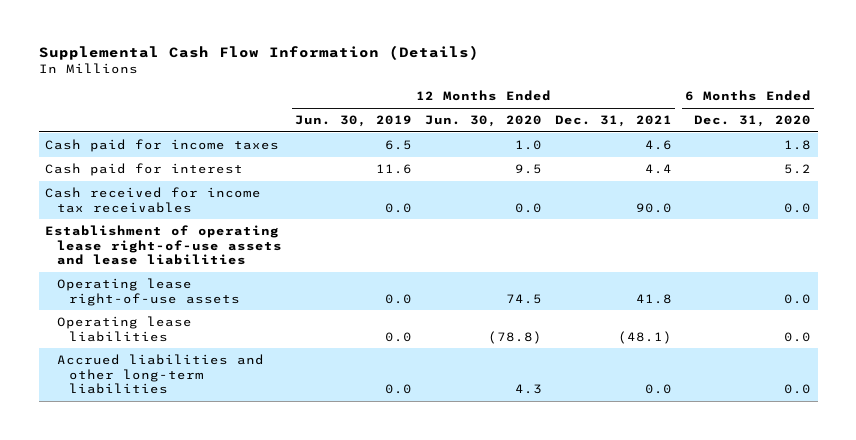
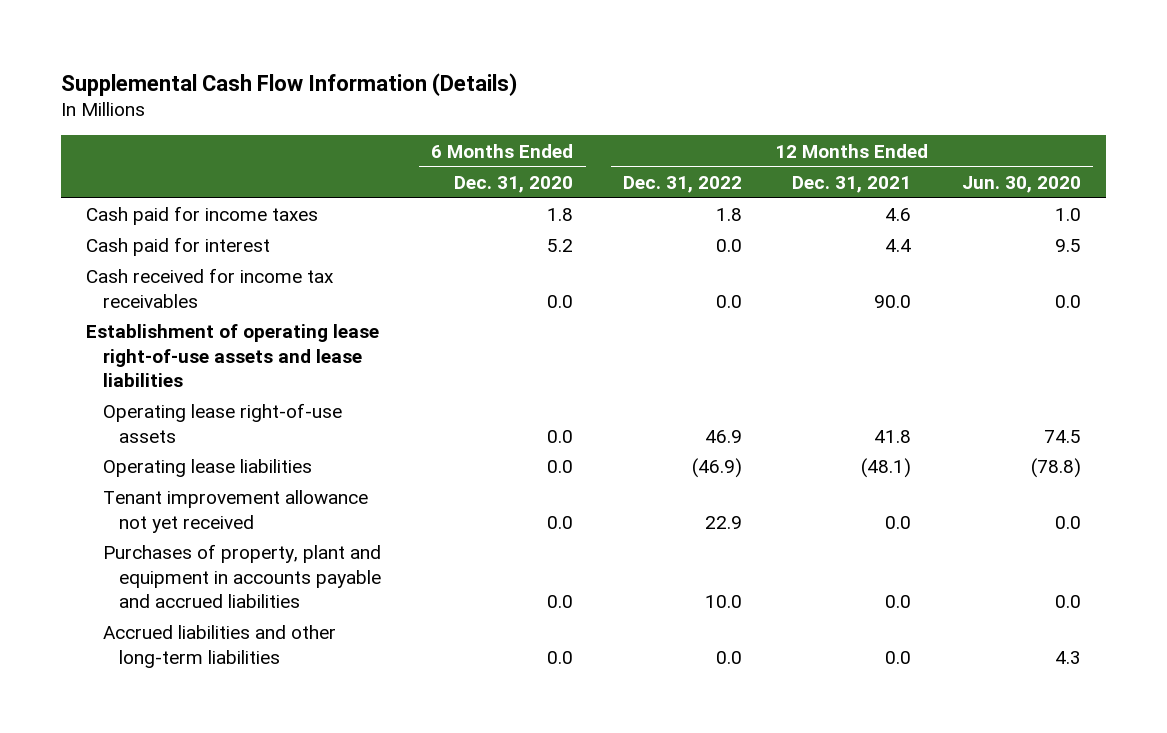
[295,114,413,127] Jun. 30, 2019 -> none
none -> [623,175,743,193] Dec. 31, 2022
none -> [102,490,368,533] Tenant improvement allowance not yet received
none -> [102,544,382,608] Purchases of property, plant and equipment in accounts payable and accrued liabilities

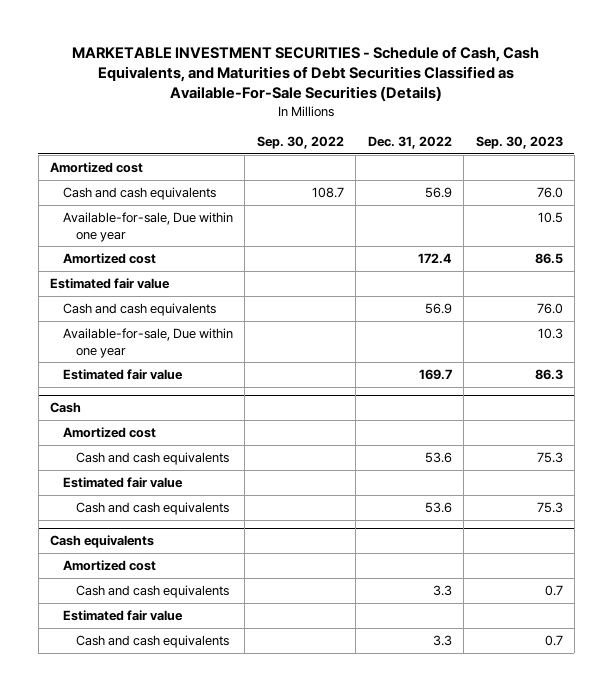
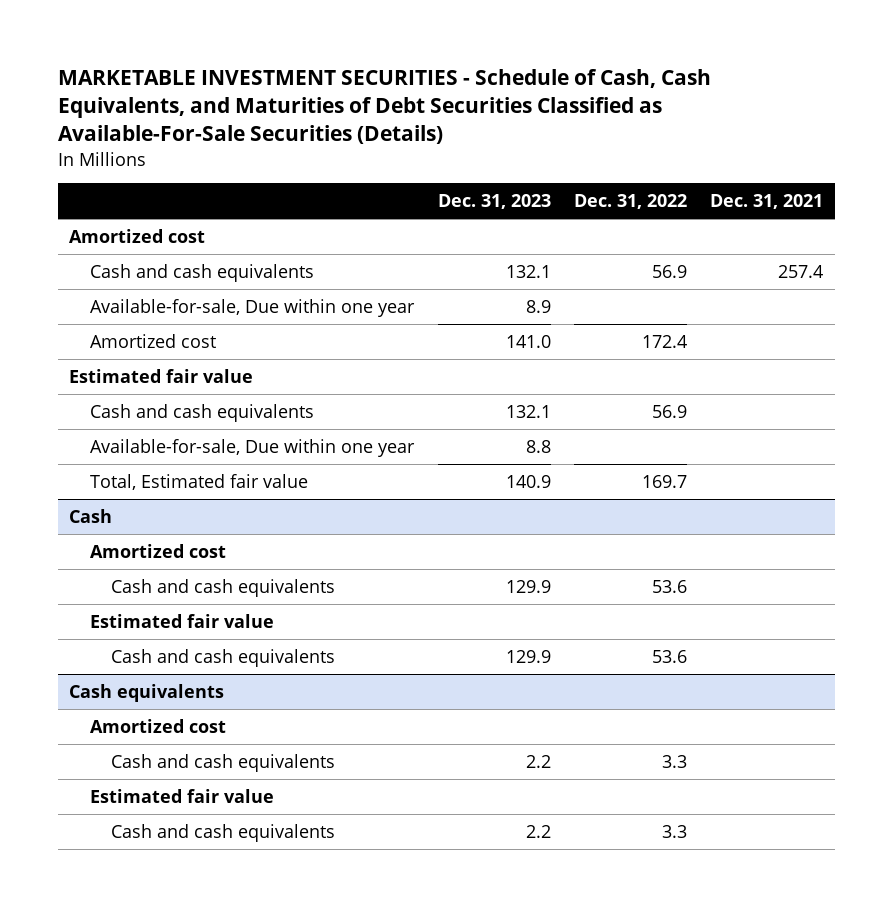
[256,136,344,150] Sep. 30, 2022 -> none
[475,136,563,150] Sep. 30, 2023 -> none
none -> [437,194,551,210] Dec. 31, 2023
none -> [710,194,824,210] Dec. 31, 2021
[62,369,183,381] Estimated fair value -> [90,473,309,490] Total, Estimated fair value

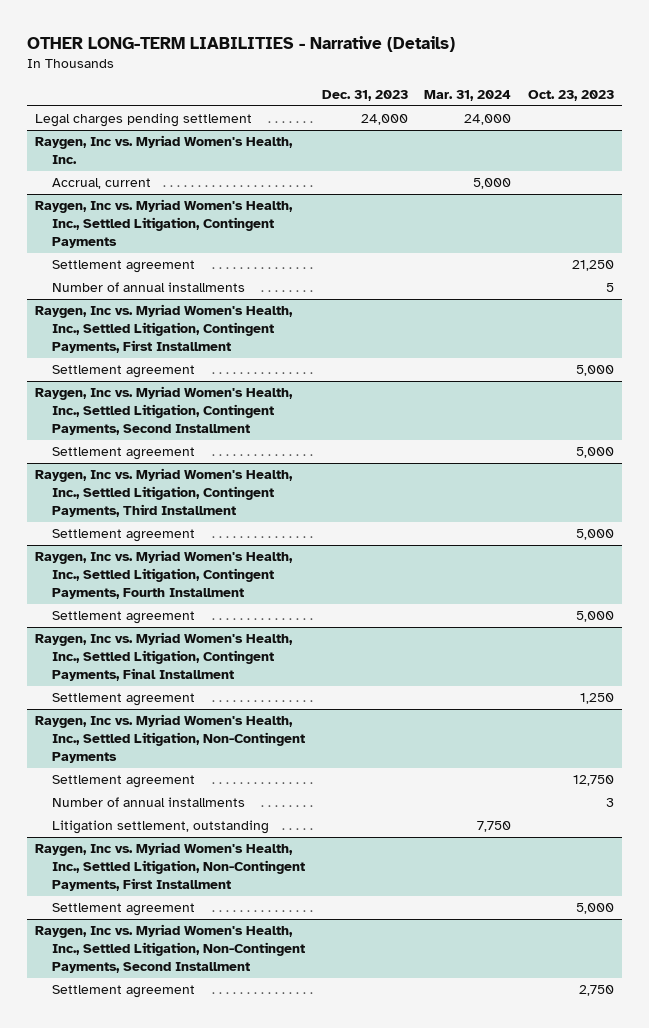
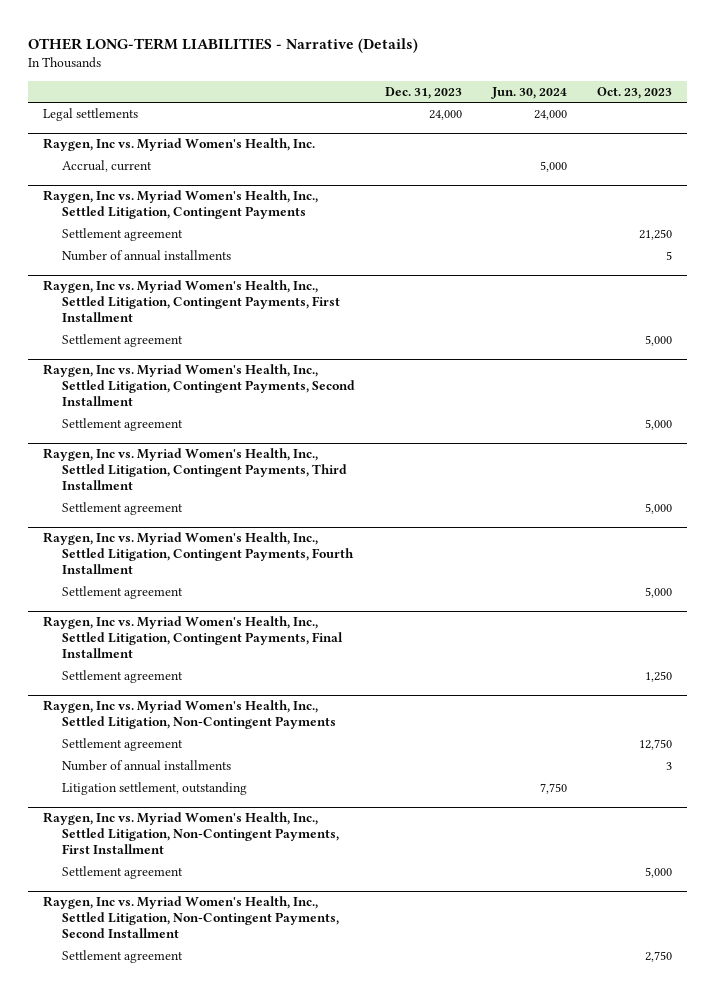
[424,89,512,101] Mar. 31, 2024 -> none
none -> [490,86,567,99] Jun. 30, 2024
[35,113,253,128] Legal charges pending settlement -> [43,108,139,122] Legal settlements

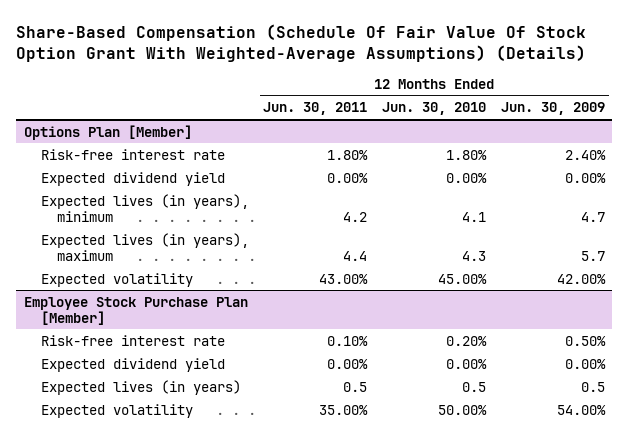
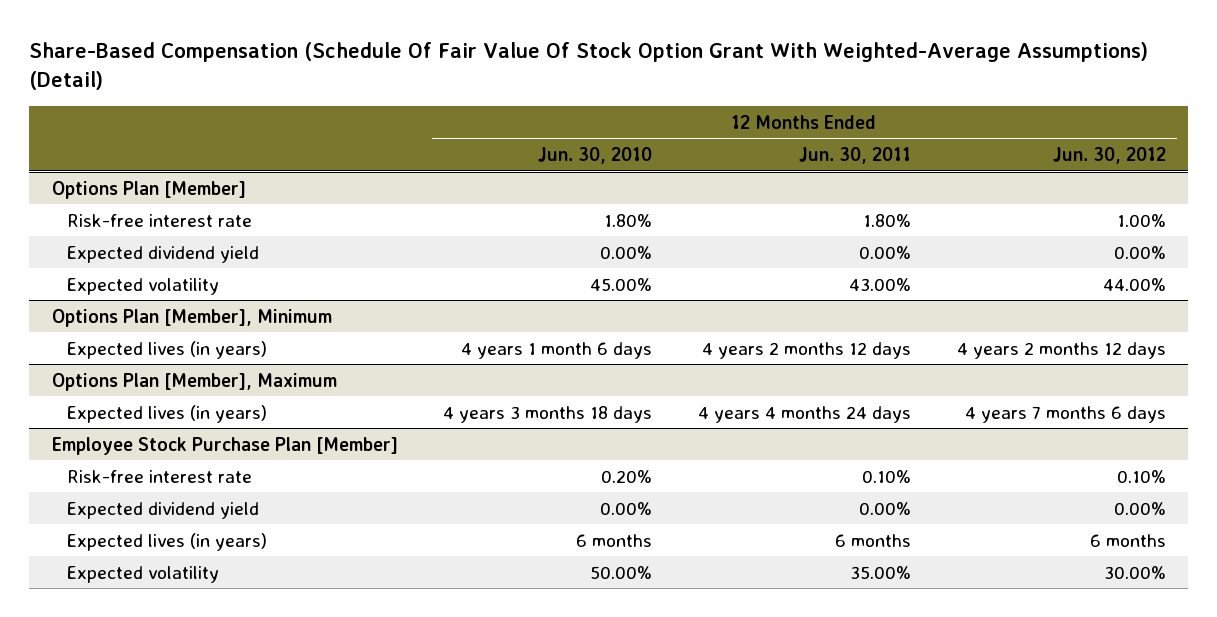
[16,23,587,62] Share-Based Compensation (Schedule Of Fair Value Of Stock Option Grant With Weighted-Average Assumptions) (Details) -> [28,42,1148,91] Share-Based Compensation (Schedule Of Fair Value Of Stock Option Grant With Weighted-Average Assumptions) (Detail)
[501,102,606,116] Jun. 30, 2009 -> none
none -> [1052,147,1166,165] Jun. 30, 2012
[40,193,249,222] Expected lives (in years), minimum -> none
[40,232,249,261] Expected lives (in years), maximum -> none
none -> [51,308,332,327] Options Plan [Member], Minimum
none -> [66,340,267,359] Expected lives (in years)
none -> [51,372,337,391] Options Plan [Member], Maximum
none -> [66,404,267,423] Expected lives (in years)
[343,381,368,392] 0.5 -> [834,533,911,547] 6 months
[462,381,487,392] 0.5 -> [576,533,653,547] 6 months

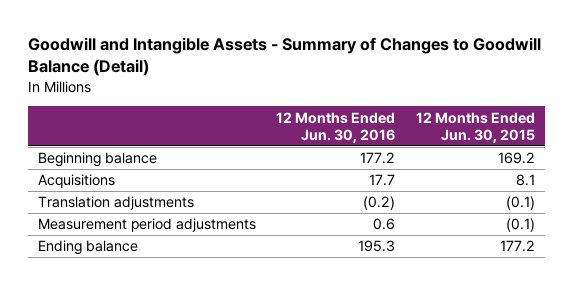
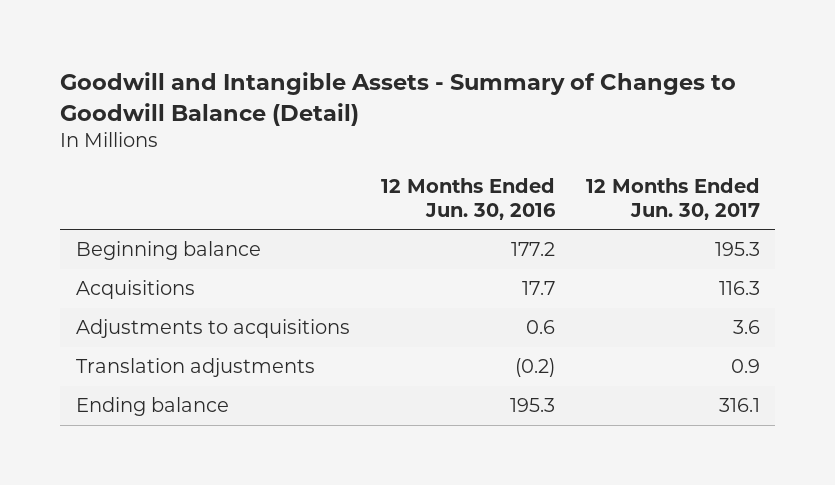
[416,111,536,143] 12 Months Ended Jun. 30, 2015 -> none
none -> [585,177,760,220] 12 Months Ended Jun. 30, 2017
none -> [75,319,350,339] Adjustments to acquisitions
[37,218,256,233] Measurement period adjustments -> none

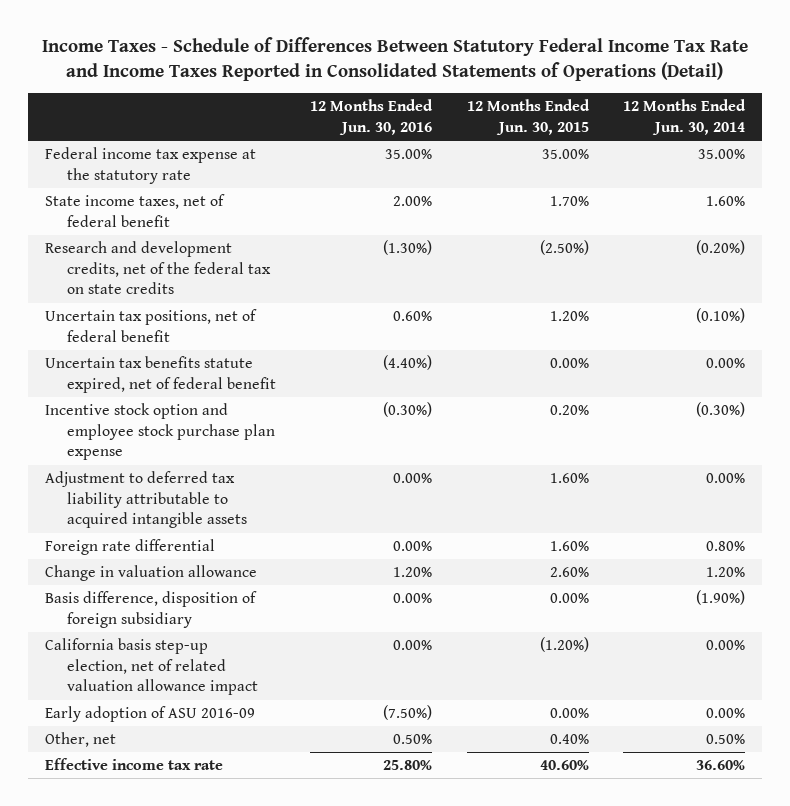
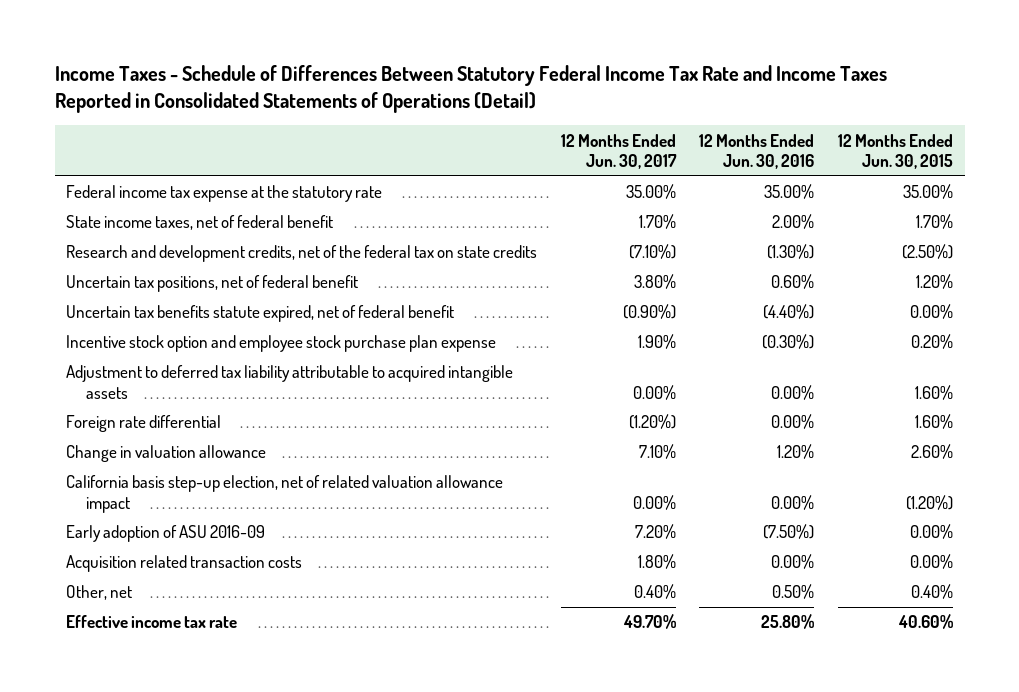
[623,99,747,136] 12 Months Ended Jun. 30, 2014 -> none
none -> [560,133,677,169] 12 Months Ended Jun. 30, 2017
[44,591,257,628] Basis difference, disposition of foreign subsidiary -> none
none -> [66,555,303,573] Acquisition related transaction costs

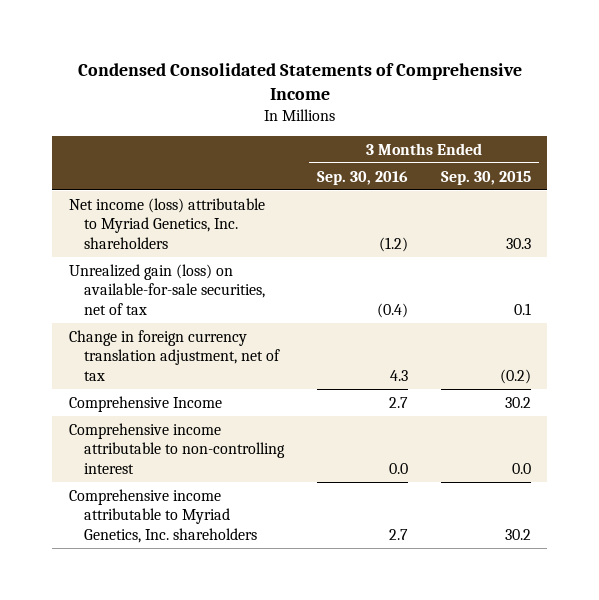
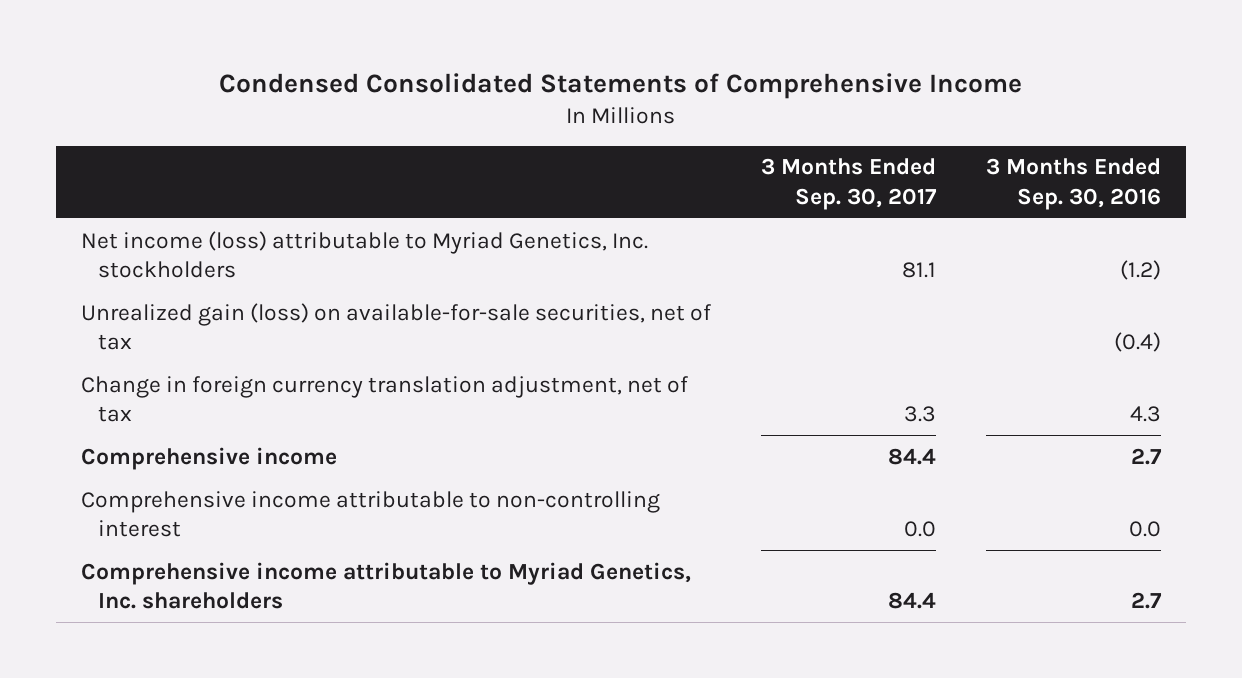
[440,170,531,185] Sep. 30, 2015 -> none
none -> [760,158,937,210] 3 Months Ended Sep. 30, 2017
[68,197,265,249] Net income (loss) attributable to Myriad Genetics, Inc. shareholders -> [80,230,648,278] Net income (loss) attributable to Myriad Genetics, Inc. stockholders
[68,395,222,412] Comprehensive Income -> [80,446,337,470] Comprehensive income

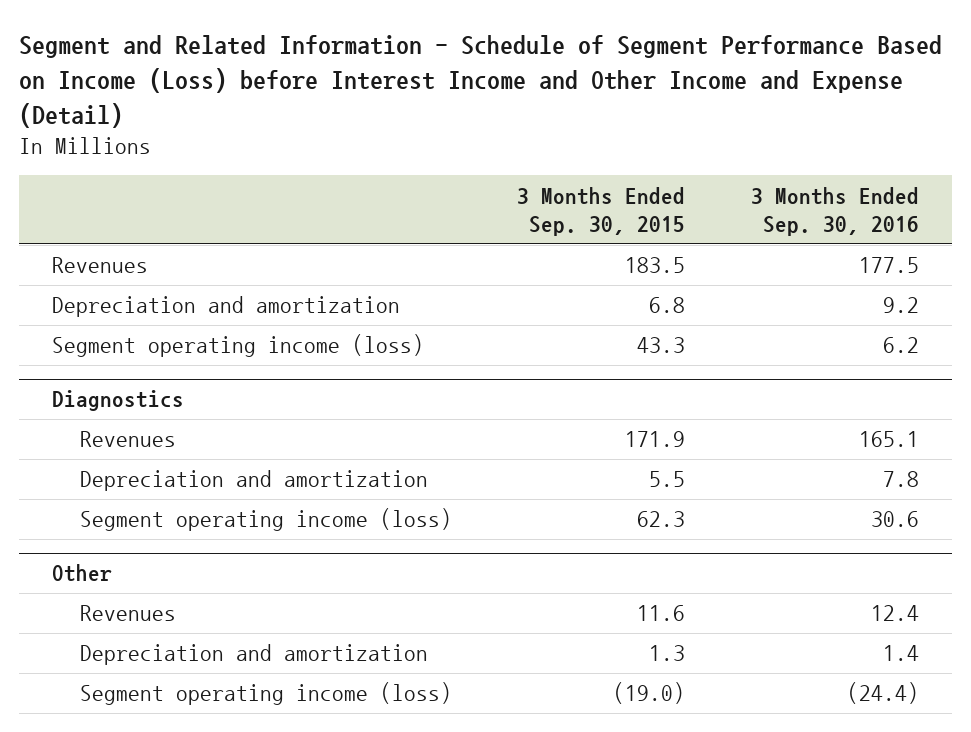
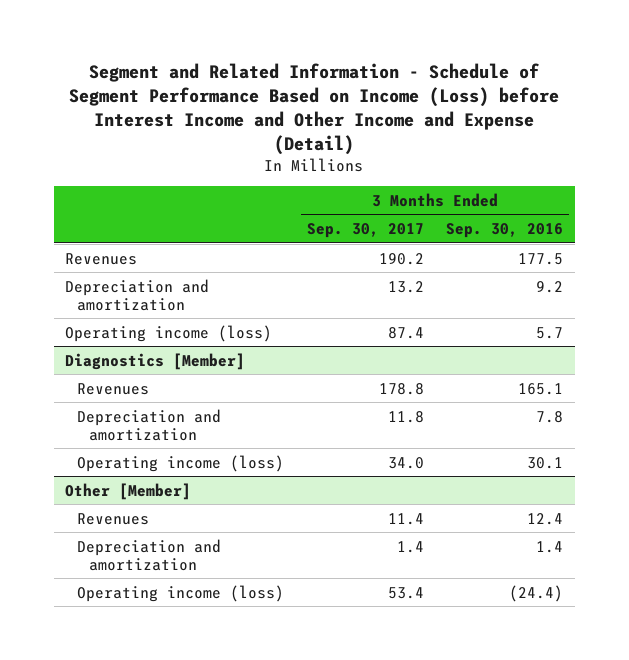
[517,186,686,236] 3 Months Ended Sep. 30, 2015 -> none
none -> [306,223,424,239] Sep. 30, 2017
[51,334,424,358] Segment operating income (loss) -> [65,324,273,342] Operating income (loss)
[883,337,920,354] 6.2 -> [536,326,564,339] 5.7
[51,390,184,412] Diagnostics -> [65,352,246,370] Diagnostics [Member]
[79,508,452,532] Segment operating income (loss) -> [77,454,285,472] Operating income (loss)
[871,511,920,528] 30.6 -> [527,456,564,469] 30.1
[51,564,112,583] Other -> [65,482,192,500] Other [Member]
[79,682,452,706] Segment operating income (loss) -> [77,584,285,602] Operating income (loss)

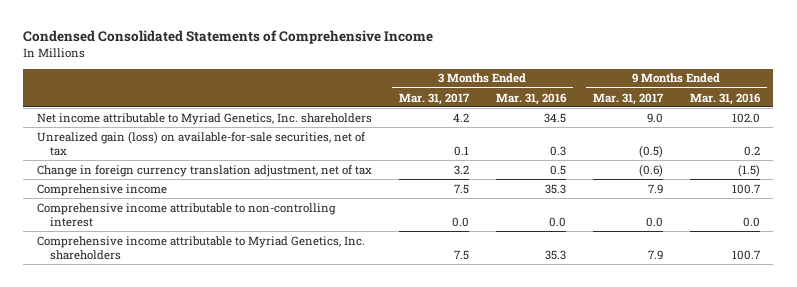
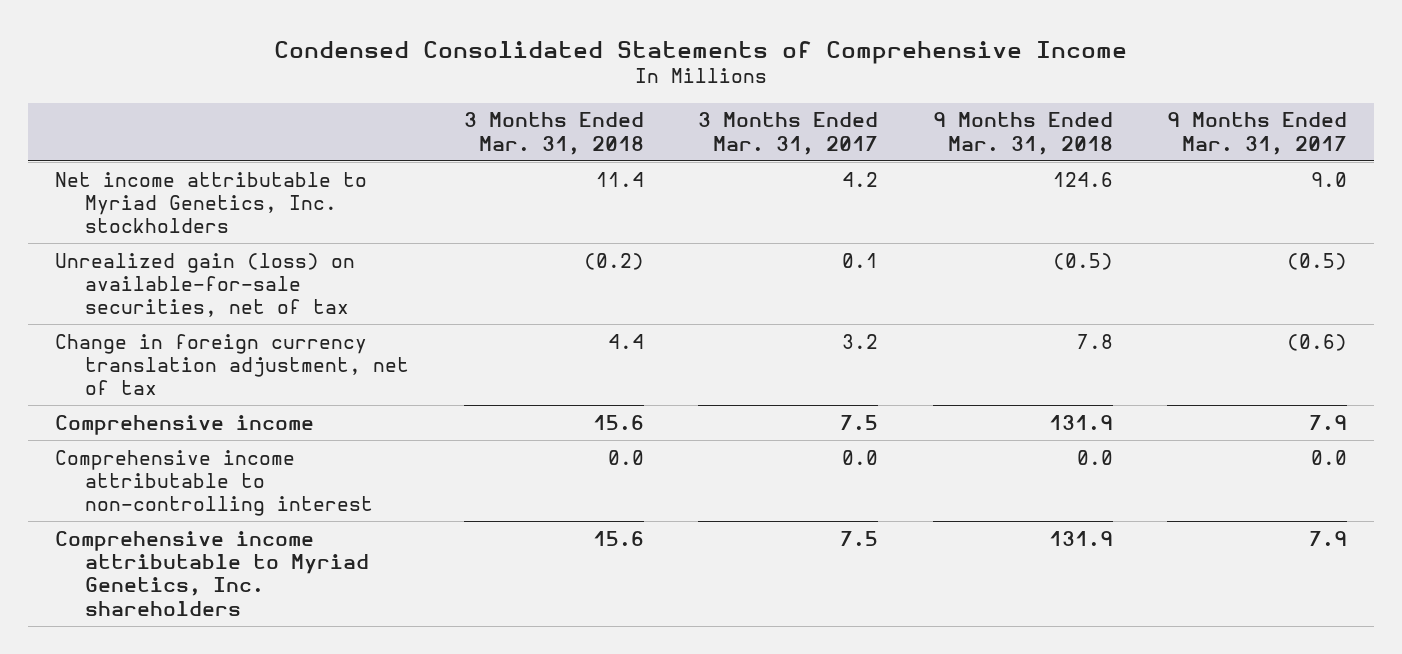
[495,92,567,105] Mar. 31, 2016 -> none
[689,92,761,105] Mar. 31, 2016 -> none
none -> [463,112,644,155] 3 Months Ended Mar. 31, 2018
none -> [932,112,1113,155] 9 Months Ended Mar. 31, 2018
[36,112,372,125] Net income attributable to Myriad Genetics, Inc. shareholders -> [55,171,368,234] Net income attributable to Myriad Genetics, Inc. stockholders

